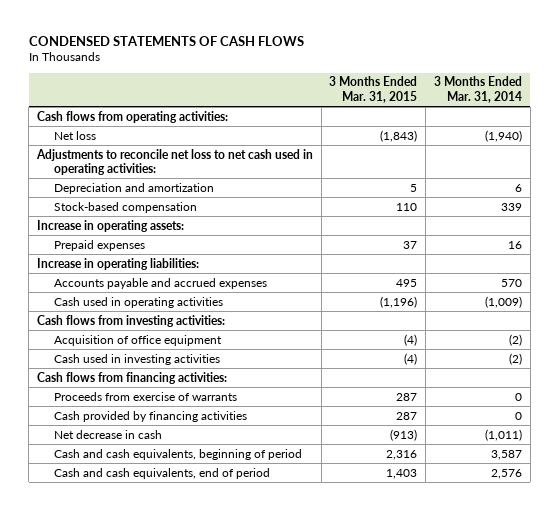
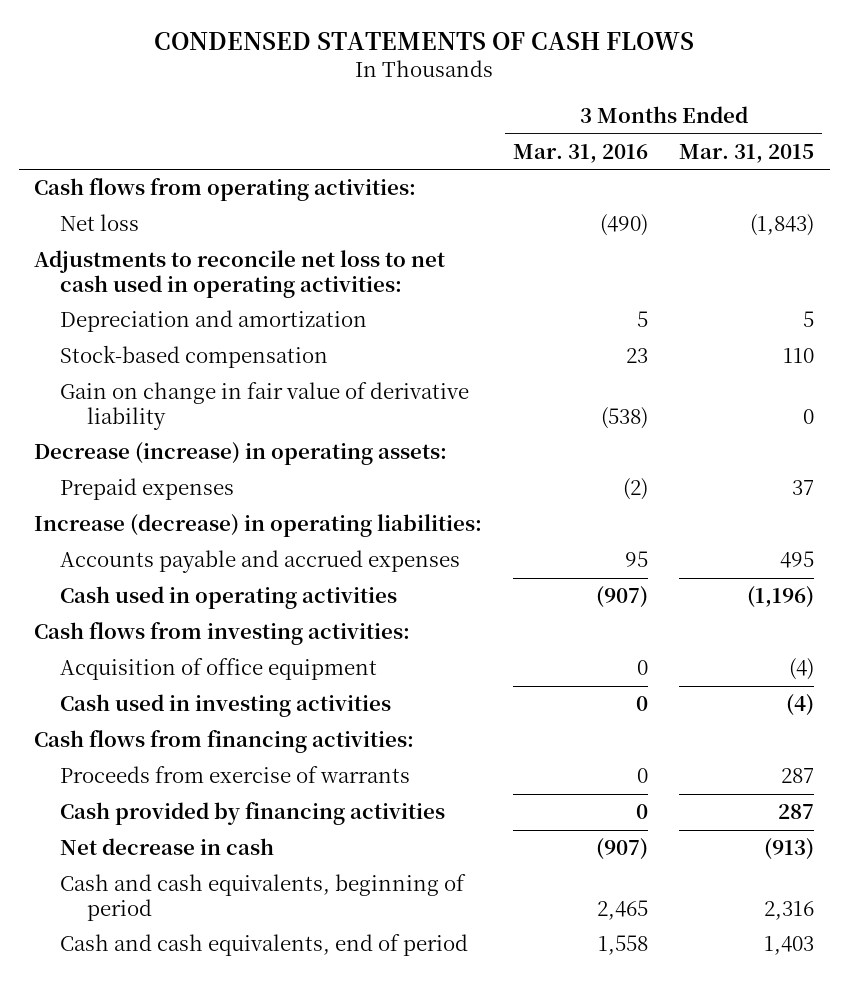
[433,76,522,103] 3 Months Ended Mar. 31, 2014 -> none
none -> [513,143,649,163] Mar. 31, 2016
none -> [60,382,470,430] Gain on change in fair value of derivative liability
[36,219,184,232] Increase in operating assets: -> [34,442,448,466] Decrease (increase) in operating assets:
[36,257,199,270] Increase in operating liabilities: -> [34,514,483,538] Increase (decrease) in operating liabilities:

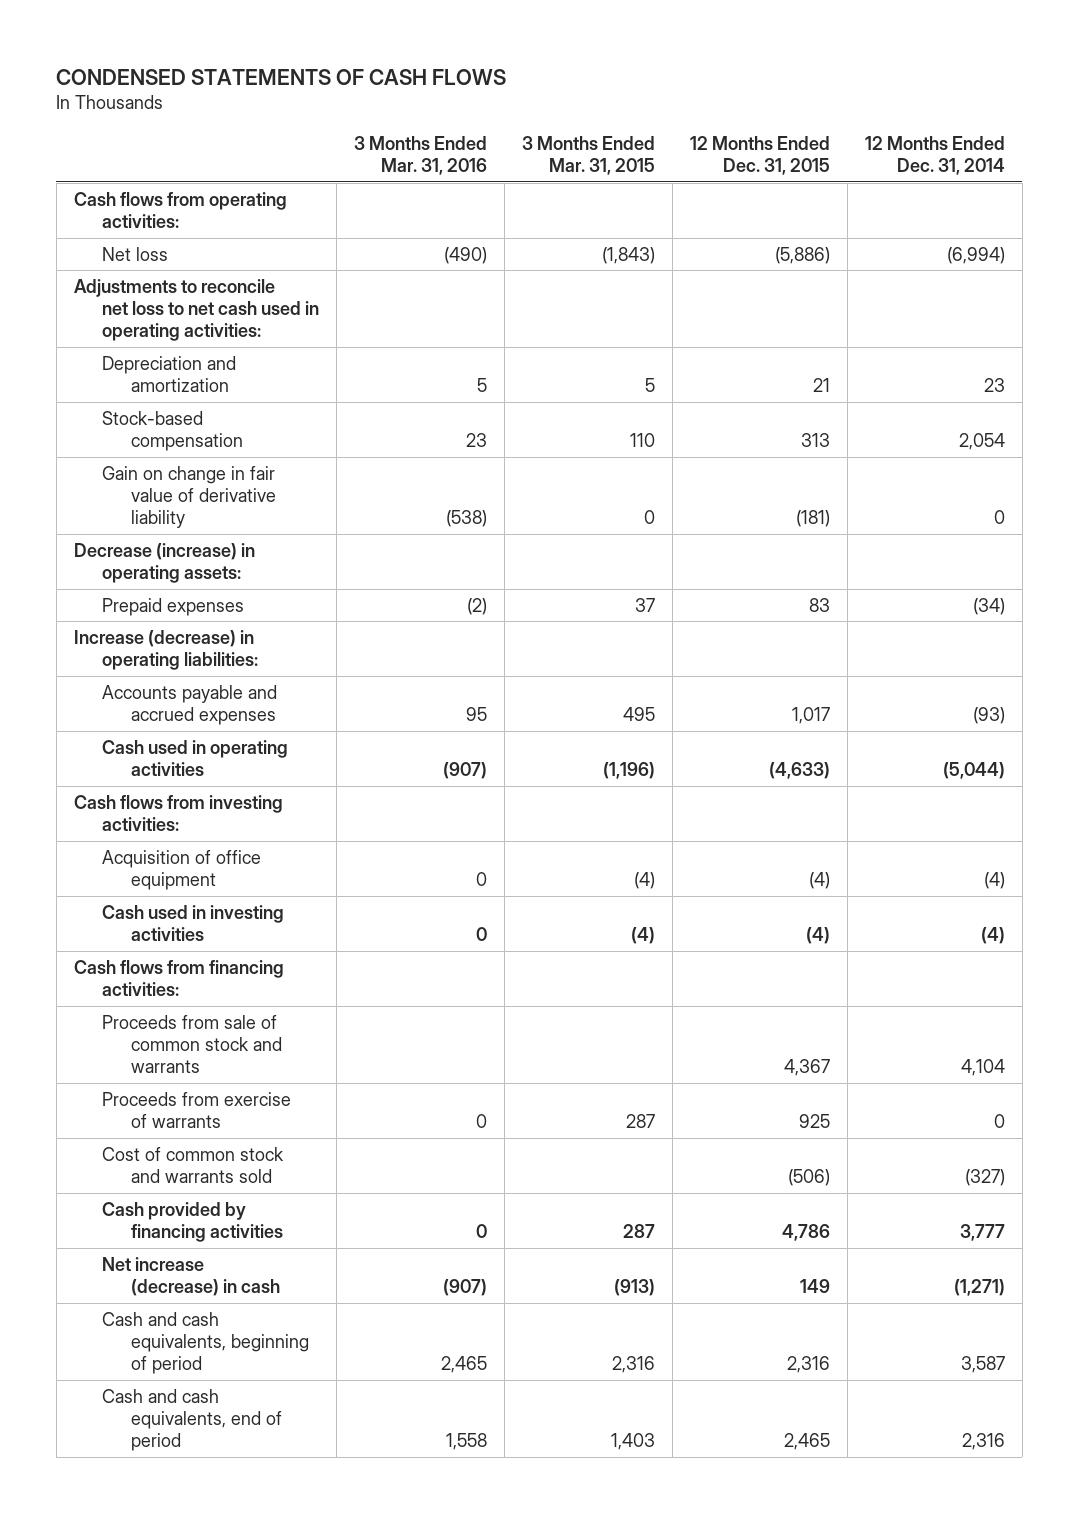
none -> [690,135,831,176] 12 Months Ended Dec. 31, 2015
none -> [864,135,1005,176] 12 Months Ended Dec. 31, 2014
none -> [102,1014,282,1074] Proceeds from sale of common stock and warrants
none -> [102,1146,285,1184] Cost of common stock and warrants sold
[60,838,275,856] Net decrease in cash -> [102,1256,280,1297] Net increase (decrease) in cash

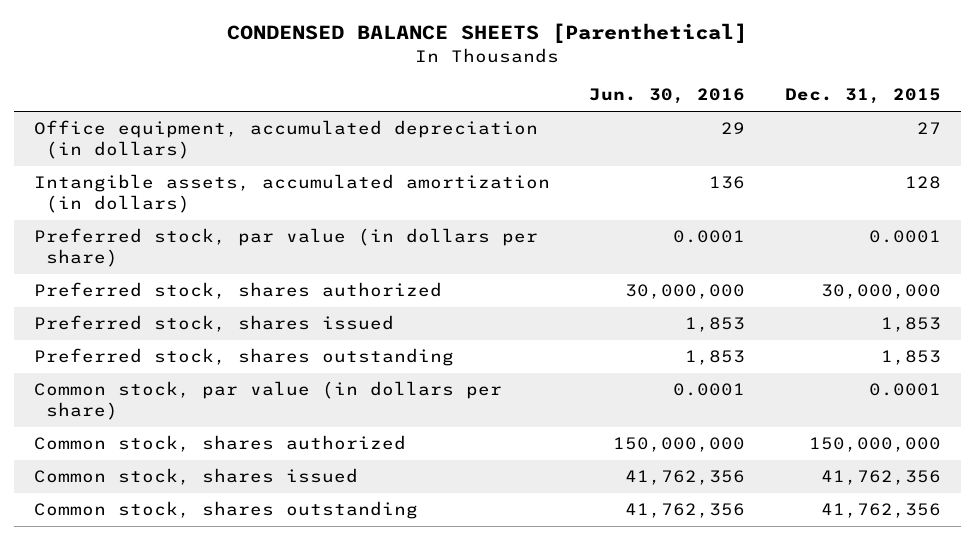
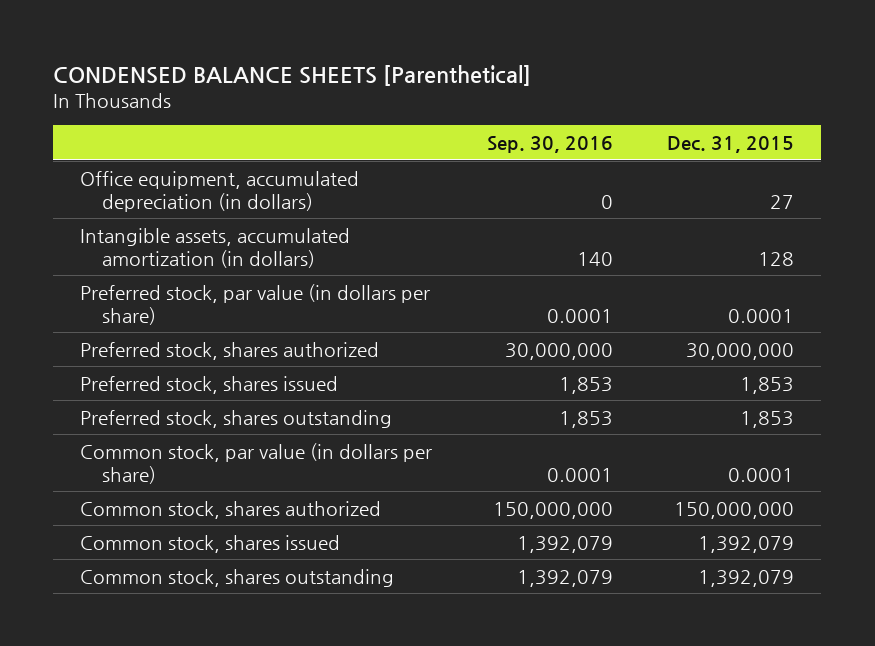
[589,88,746,105] Jun. 30, 2016 -> none
none -> [486,135,613,153] Sep. 30, 2016
[820,470,941,486] 41,762,356 -> [698,535,795,553] 1,392,079
[820,503,941,519] 41,762,356 -> [698,569,795,587] 1,392,079

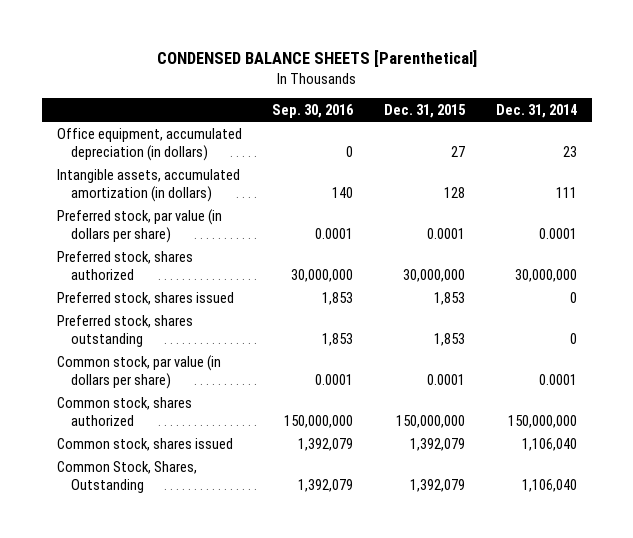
none -> [495,103,577,118] Dec. 31, 2014
[80,568,395,587] Common stock, shares outstanding -> [56,460,197,493] Common Stock, Shares, Outstanding

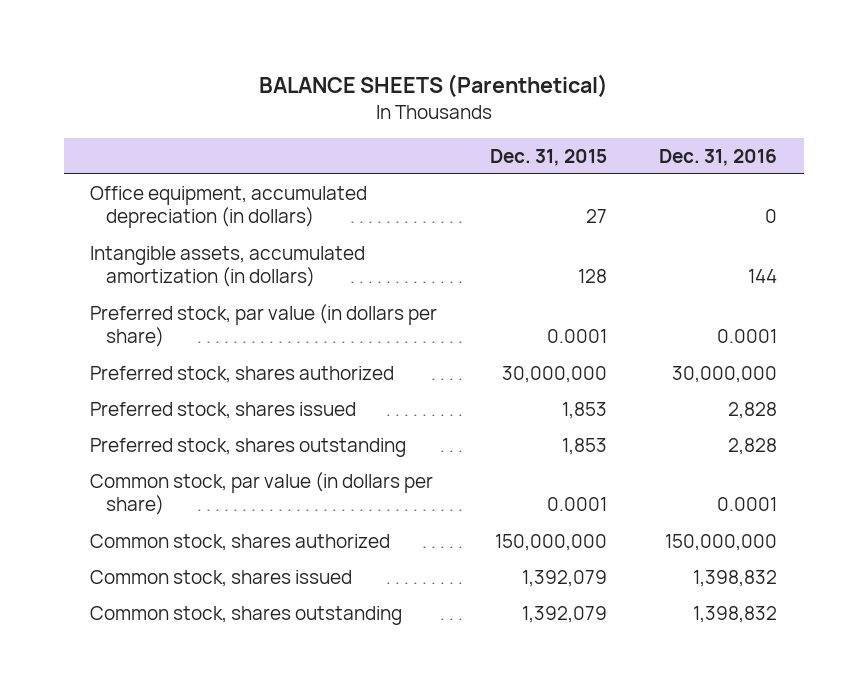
[156,49,477,67] CONDENSED BALANCE SHEETS [Parenthetical] -> [258,74,608,99] BALANCE SHEETS (Parenthetical)
[272,103,355,118] Sep. 30, 2016 -> none
[495,103,577,118] Dec. 31, 2014 -> none
none -> [659,148,778,166] Dec. 31, 2016
[56,460,197,493] Common Stock, Shares, Outstanding -> [90,606,403,626] Common stock, shares outstanding

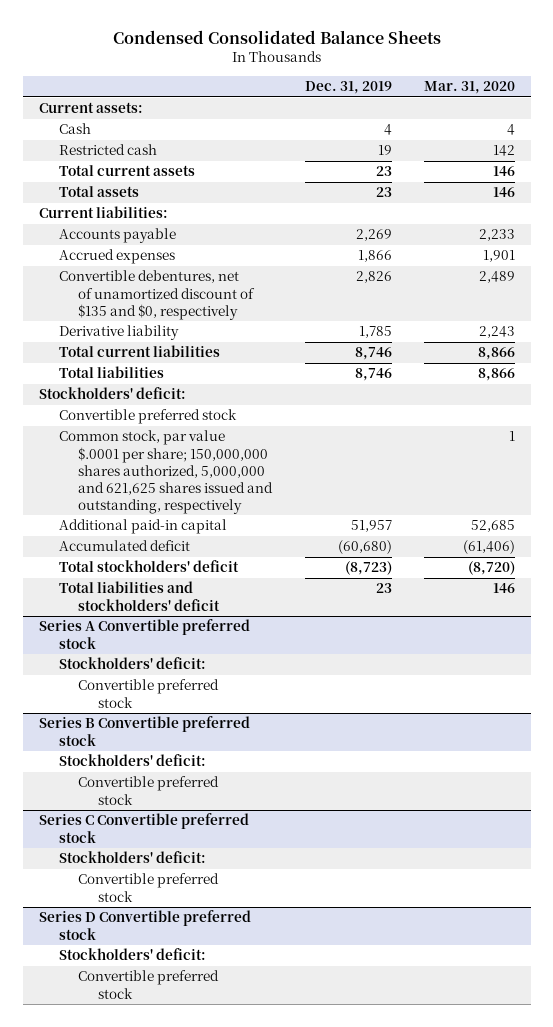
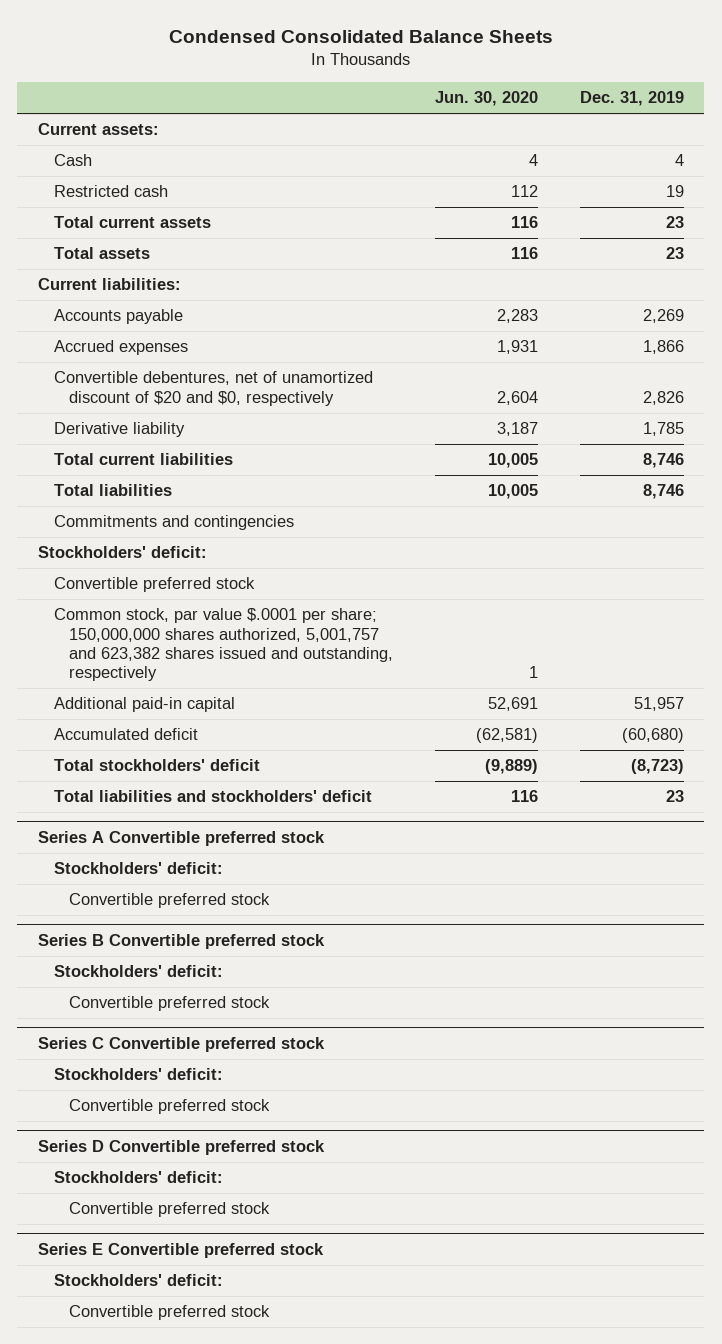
[423,81,515,95] Mar. 31, 2020 -> none
none -> [434,91,538,107] Jun. 30, 2020
[58,270,256,320] Convertible debentures, net of unamortized discount of $135 and $0, respectively -> [53,371,373,406] Convertible debentures, net of unamortized discount of $20 and $0, respectively
none -> [53,515,294,531] Commitments and contingencies
[58,430,274,515] Common stock, par value $.0001 per share; 150,000,000 shares authorized, 5,000,000 and 621,625 shares issued and outstanding, respectively -> [53,608,394,682] Common stock, par value $.0001 per share; 150,000,000 shares authorized, 5,001,757 and 623,382 shares issued and outstanding, respectively
none -> [38,1243,325,1259] Series E Convertible preferred stock
none -> [53,1274,223,1287] Stockholders' deficit:
none -> [69,1305,271,1321] Convertible preferred stock

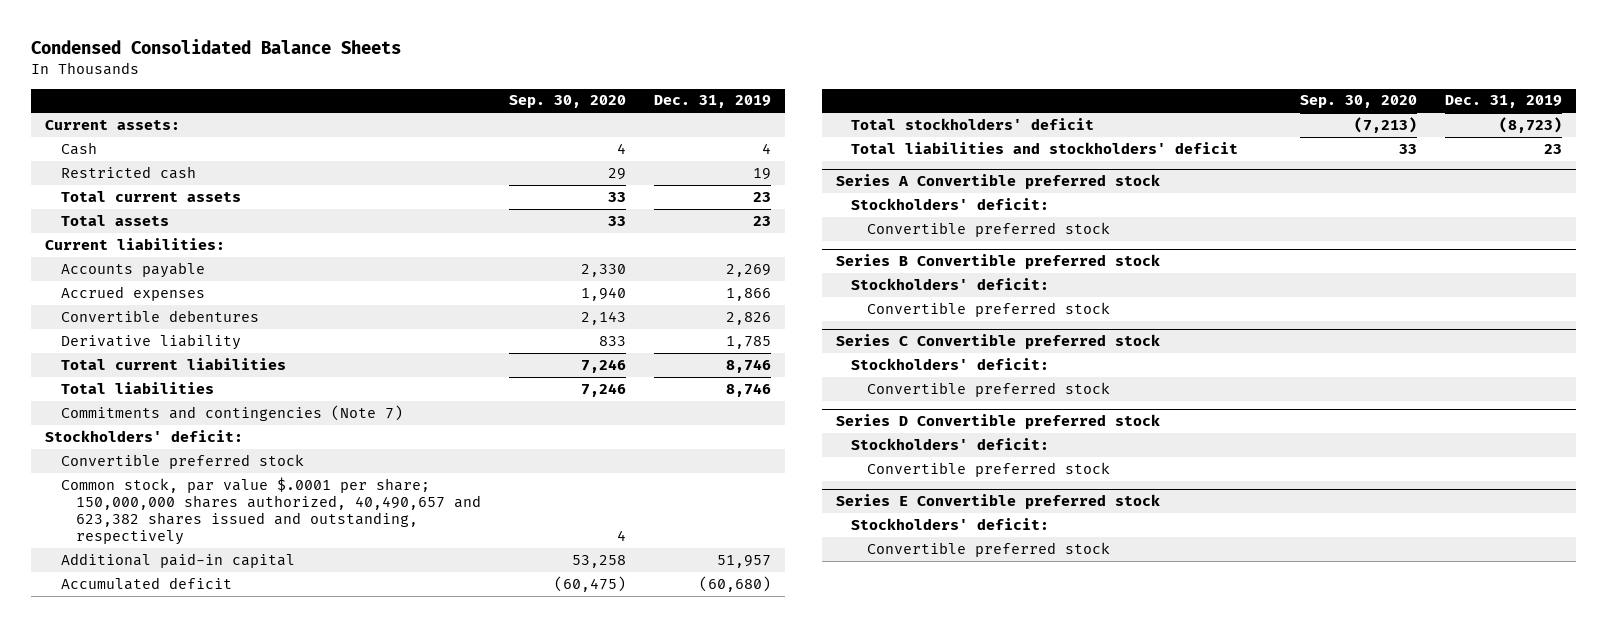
[434,91,538,107] Jun. 30, 2020 -> none
none -> [509,95,627,109] Sep. 30, 2020
[53,371,373,406] Convertible debentures, net of unamortized discount of $20 and $0, respectively -> [60,309,259,322] Convertible debentures
[53,515,294,531] Commitments and contingencies -> [60,404,403,421] Commitments and contingencies (Note 7)
[53,608,394,682] Common stock, par value $.0001 per share; 150,000,000 shares authorized, 5,001,757 and 623,382 shares issued and outstanding, respectively -> [60,476,482,546] Common stock, par value $.0001 per share; 150,000,000 shares authorized, 40,490,657 and 623,382 shares issued and outstanding, respectively

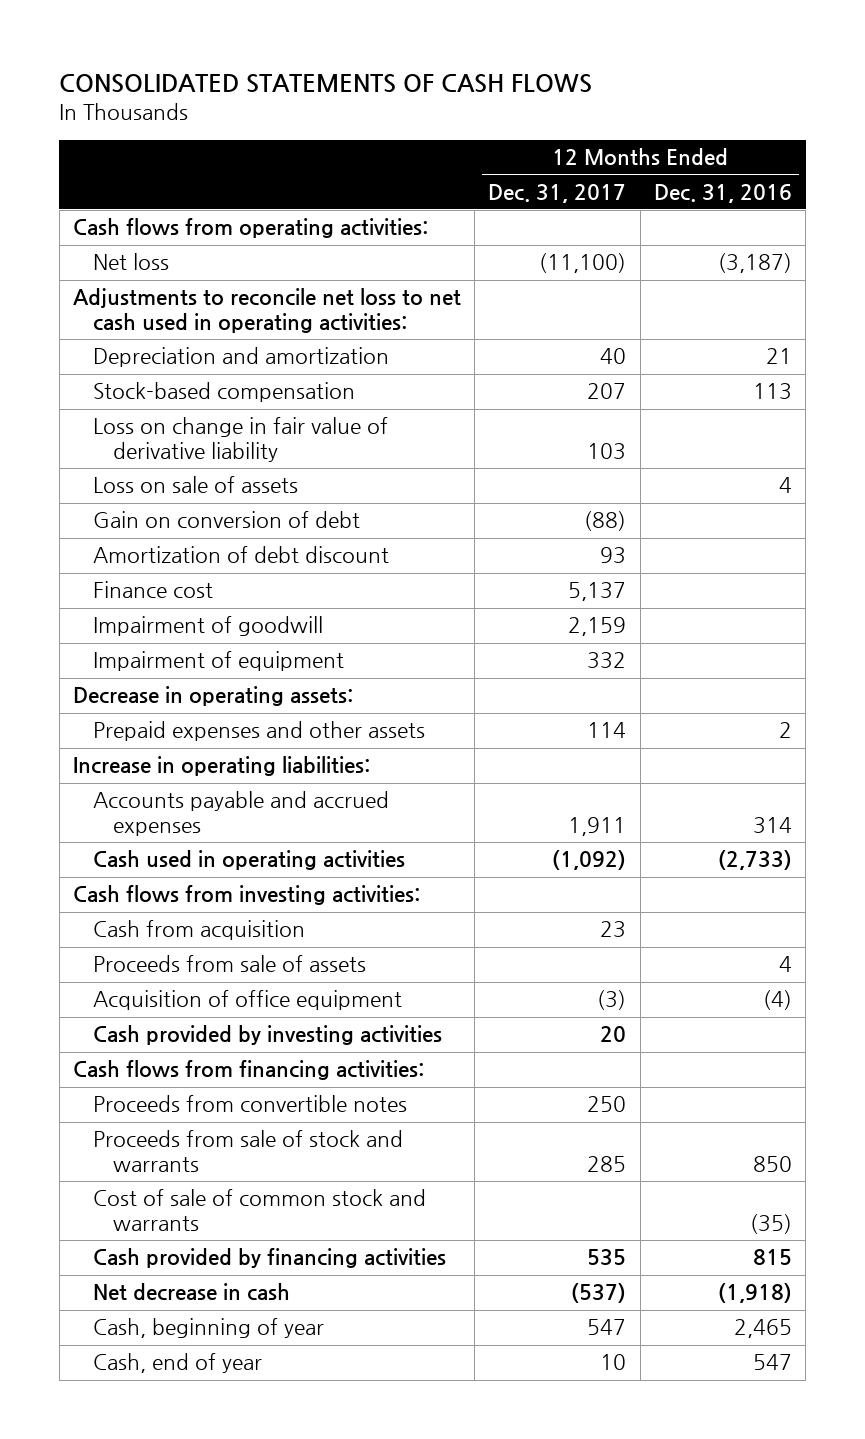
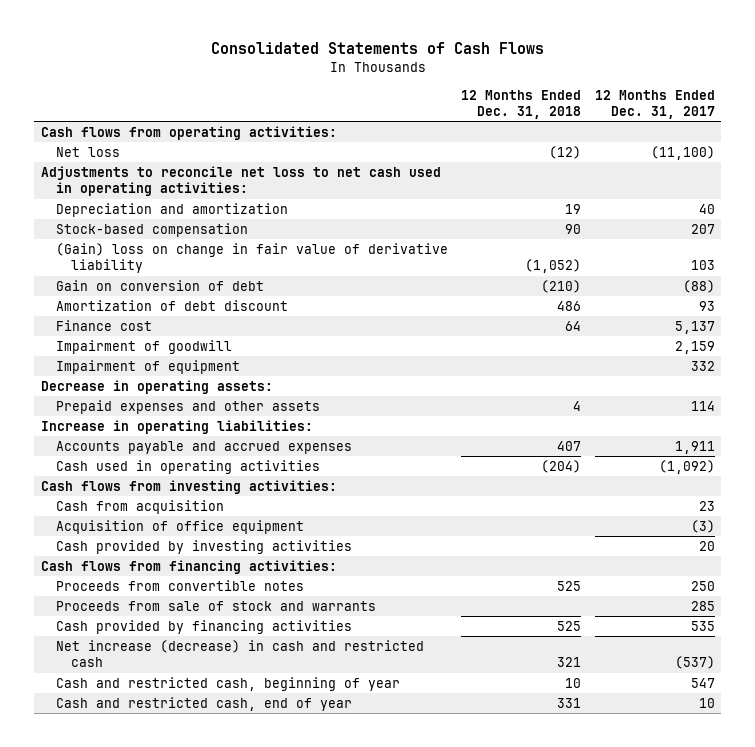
[59,74,593,94] CONSOLIDATED STATEMENTS OF CASH FLOWS -> [210,42,544,55] Consolidated Statements of Cash Flows
[654,183,793,203] Dec. 31, 2016 -> none
none -> [461,89,582,119] 12 Months Ended Dec. 31, 2018
[92,476,298,494] Loss on sale of assets -> none
[92,417,388,462] Loss on change in fair value of derivative liability -> [55,242,448,274] (Gain) loss on change in fair value of derivative liability
[92,955,366,973] Proceeds from sale of assets -> none
[92,1189,426,1231] Cost of sale of common stock and warrants -> none
[92,1283,290,1302] Net decrease in cash -> [55,639,424,668] Net increase (decrease) in cash and restricted cash
[92,1318,324,1339] Cash, beginning of year -> [55,676,400,691] Cash and restricted cash, beginning of year
[92,1353,262,1374] Cash, end of year -> [55,696,352,711] Cash and restricted cash, end of year

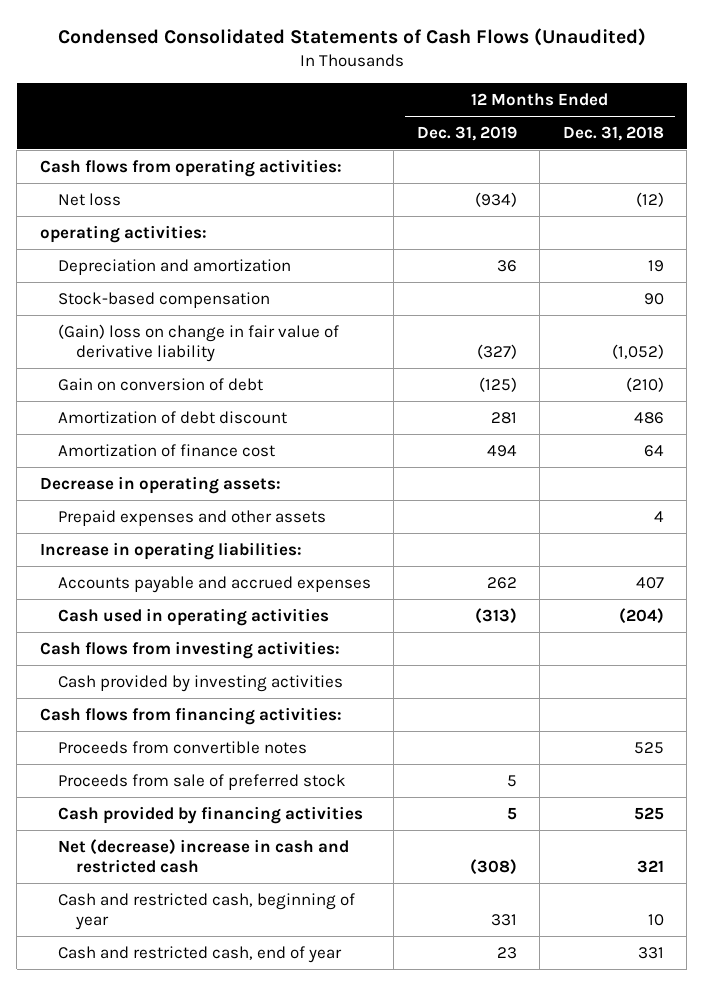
[210,42,544,55] Consolidated Statements of Cash Flows -> [57,28,646,47] Condensed Consolidated Statements of Cash Flows (Unaudited)
[594,89,715,119] 12 Months Ended Dec. 31, 2017 -> none
none -> [416,125,517,141] Dec. 31, 2019
[40,165,441,197] Adjustments to reconcile net loss to net cash used in operating activities: -> none
none -> [39,224,207,243] operating activities:
[55,339,232,354] Impairment of goodwill -> none
[55,359,240,374] Impairment of equipment -> none
[55,319,152,331] Finance cost -> [57,443,275,457] Amortization of finance cost
[55,499,224,514] Cash from acquisition -> none
[55,519,304,534] Acquisition of office equipment -> none
[55,600,376,611] Proceeds from sale of stock and warrants -> [57,773,346,790] Proceeds from sale of preferred stock
[55,639,424,668] Net increase (decrease) in cash and restricted cash -> [57,838,349,874] Net (decrease) increase in cash and restricted cash

